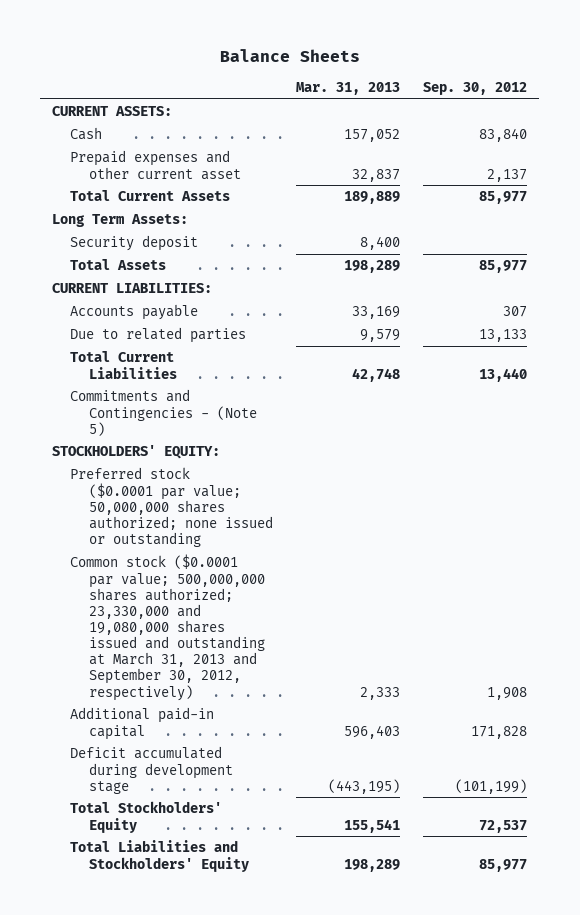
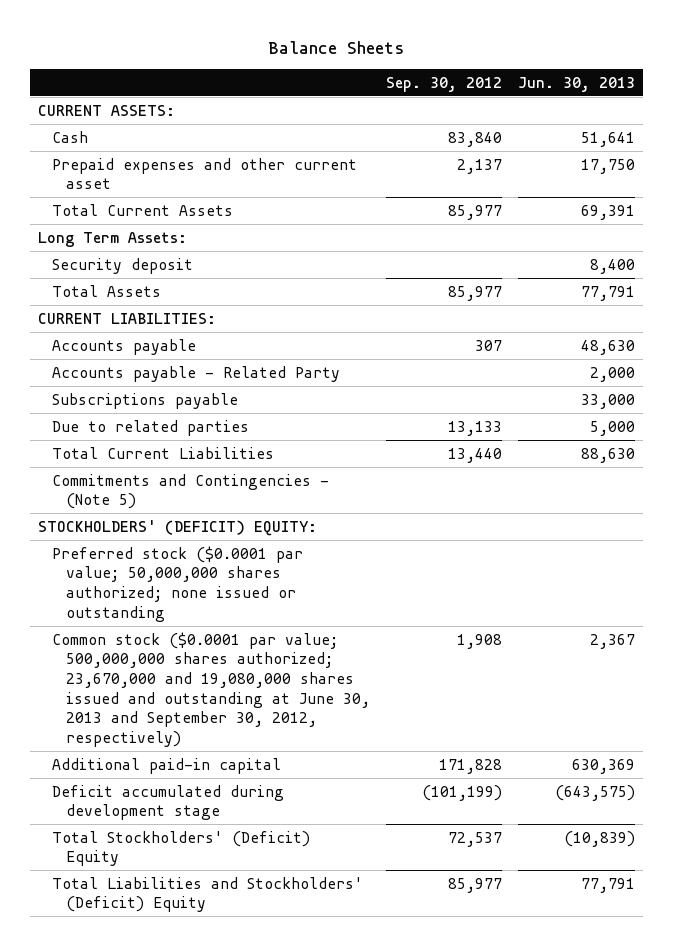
[295,81,400,95] Mar. 31, 2013 -> none
none -> [517,76,635,92] Jun. 30, 2013
none -> [52,365,341,382] Accounts payable - Related Party
none -> [52,392,239,409] Subscriptions payable
[52,445,221,460] STOCKHOLDERS' EQUITY: -> [37,519,317,536] STOCKHOLDERS' (DEFICIT) EQUITY:
[70,554,265,701] Common stock ($0.0001 par value; 500,000,000 shares authorized; 23,330,000 and 19,080,000 shares issued and outstanding at March 31, 2013 and September 30, 2012, respectively) -> [52,631,371,748] Common stock ($0.0001 par value; 500,000,000 shares authorized; 23,670,000 and 19,080,000 shares issued and outstanding at June 30, 2013 and September 30, 2012, respectively)
[70,801,223,833] Total Stockholders' Equity -> [52,830,311,867] Total Stockholders' (Deficit) Equity
[70,840,249,872] Total Liabilities and Stockholders' Equity -> [52,876,364,913] Total Liabilities and Stockholders' (Deficit) Equity

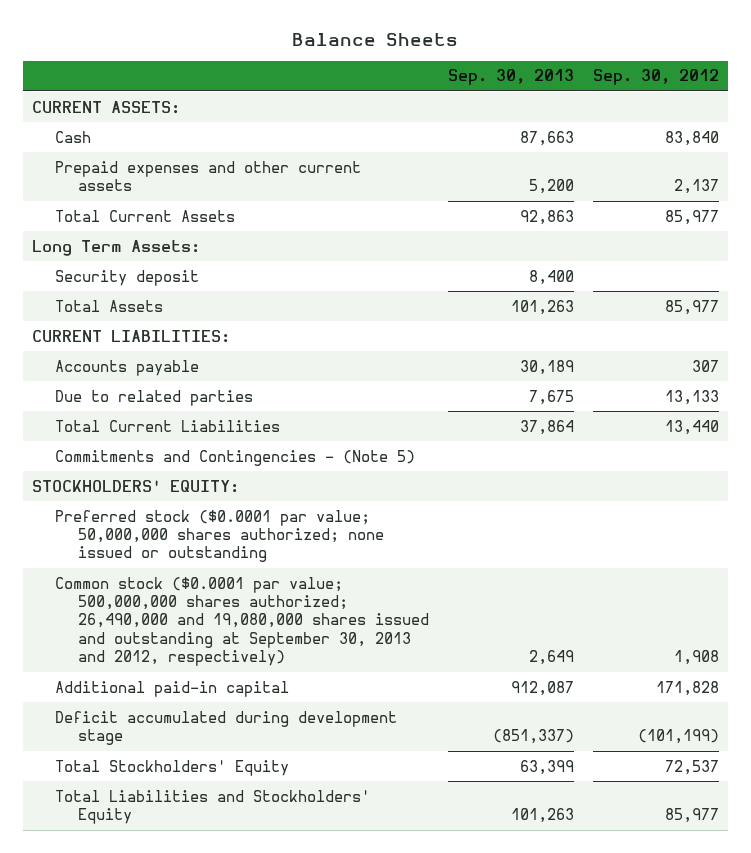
[517,76,635,92] Jun. 30, 2013 -> none
none -> [447,69,574,86] Sep. 30, 2013
[52,157,358,190] Prepaid expenses and other current asset -> [54,160,361,192] Prepaid expenses and other current assets
[52,365,341,382] Accounts payable - Related Party -> none
[52,392,239,409] Subscriptions payable -> none
[37,519,317,536] STOCKHOLDERS' (DEFICIT) EQUITY: -> [32,479,240,493] STOCKHOLDERS' EQUITY:
[52,631,371,748] Common stock ($0.0001 par value; 500,000,000 shares authorized; 23,670,000 and 19,080,000 shares issued and outstanding at June 30, 2013 and September 30, 2012, respectively) -> [54,576,429,667] Common stock ($0.0001 par value; 500,000,000 shares authorized; 26,490,000 and 19,080,000 shares issued and outstanding at September 30, 2013 and 2012, respectively)
[52,830,311,867] Total Stockholders' (Deficit) Equity -> [54,759,289,776] Total Stockholders' Equity
[52,876,364,913] Total Liabilities and Stockholders' (Deficit) Equity -> [54,789,370,825] Total Liabilities and Stockholders' Equity

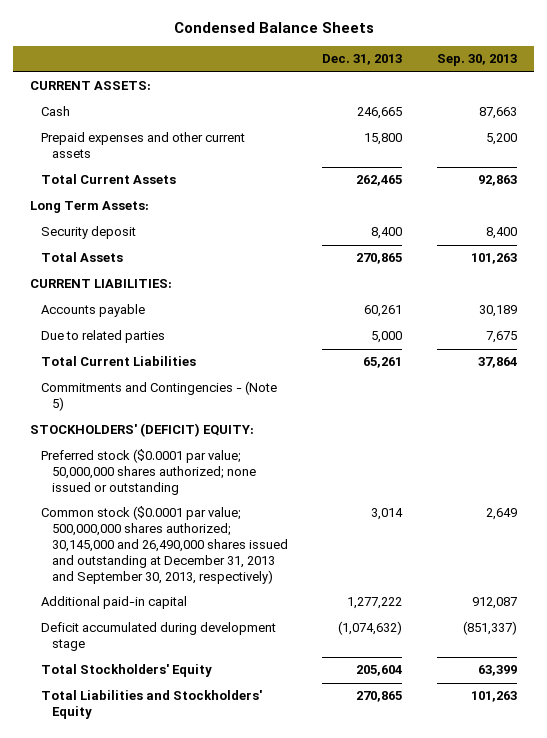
[292,32,459,46] Balance Sheets -> [173,21,374,33] Condensed Balance Sheets
[592,69,719,86] Sep. 30, 2012 -> none
none -> [322,54,403,66] Dec. 31, 2013
[32,479,240,493] STOCKHOLDERS' EQUITY: -> [30,423,255,438] STOCKHOLDERS' (DEFICIT) EQUITY:
[54,576,429,667] Common stock ($0.0001 par value; 500,000,000 shares authorized; 26,490,000 and 19,080,000 shares issued and outstanding at September 30, 2013 and 2012, respectively) -> [40,506,288,584] Common stock ($0.0001 par value; 500,000,000 shares authorized; 30,145,000 and 26,490,000 shares issued and outstanding at December 31, 2013 and September 30, 2013, respectively)

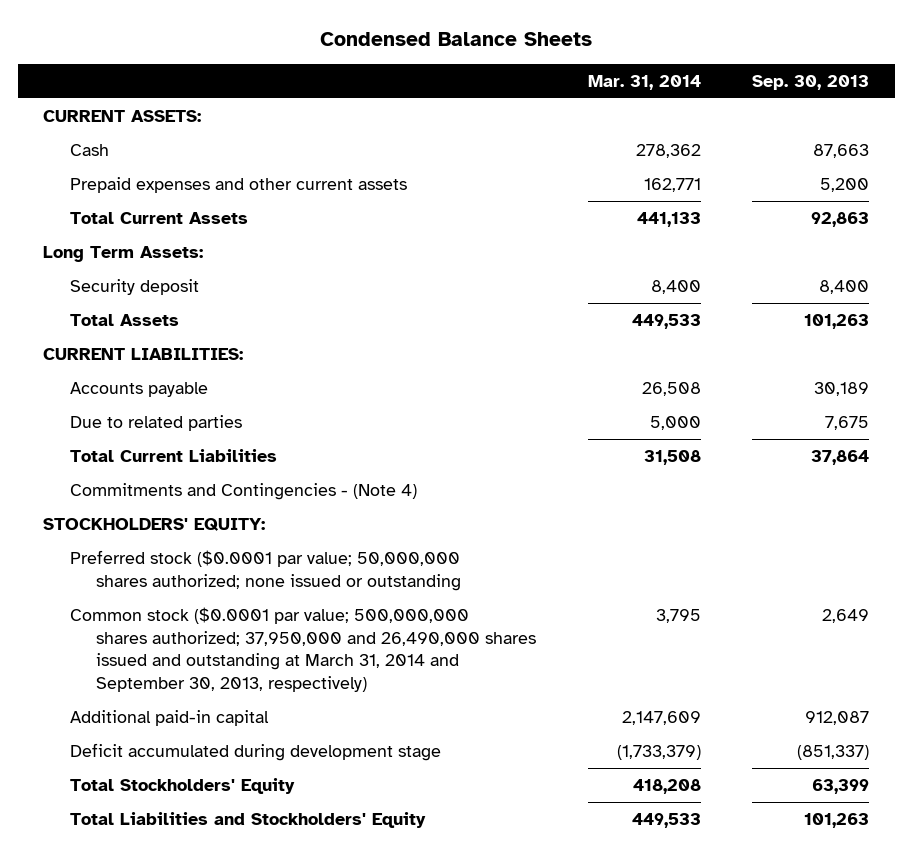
[322,54,403,66] Dec. 31, 2013 -> none
none -> [587,74,701,90] Mar. 31, 2014
[40,381,277,412] Commitments and Contingencies - (Note 5) -> [69,483,417,501] Commitments and Contingencies - (Note 4)
[30,423,255,438] STOCKHOLDERS' (DEFICIT) EQUITY: -> [43,518,266,532] STOCKHOLDERS' EQUITY:
[40,506,288,584] Common stock ($0.0001 par value; 500,000,000 shares authorized; 30,145,000 and 26,490,000 shares issued and outstanding at December 31, 2013 and September 30, 2013, respectively) -> [69,607,537,692] Common stock ($0.0001 par value; 500,000,000 shares authorized; 37,950,000 and 26,490,000 shares issued and outstanding at March 31, 2014 and September 30, 2013, respectively)

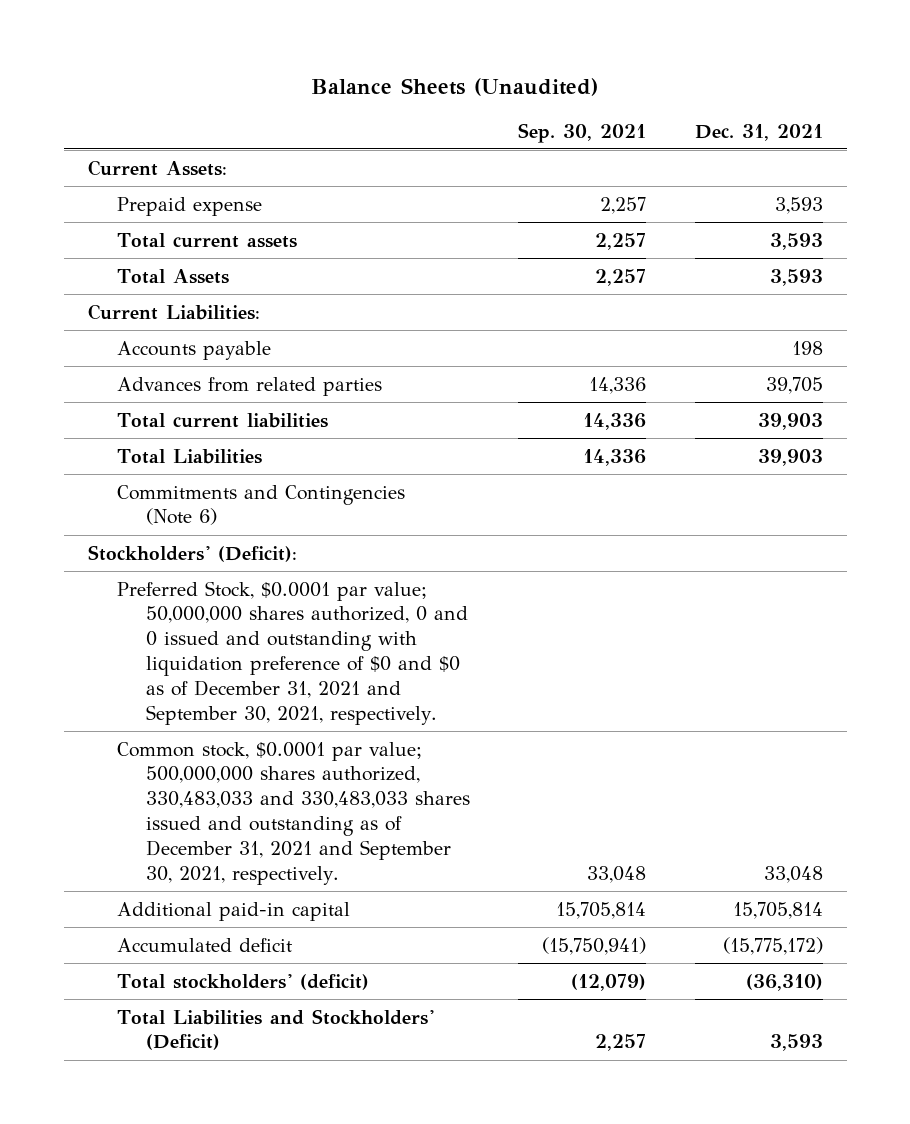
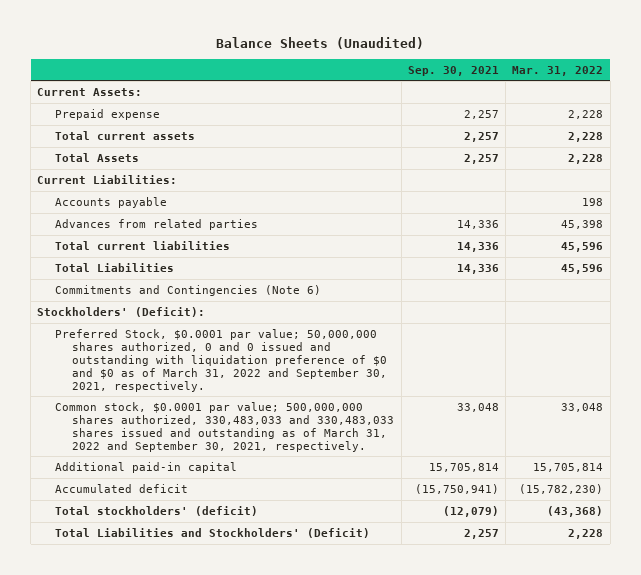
[694,123,823,141] Dec. 31, 2021 -> none
none -> [512,65,604,76] Mar. 31, 2022
[117,580,469,725] Preferred Stock, $0.0001 par value; 50,000,000 shares authorized, 0 and 0 issued and outstanding with liquidation preference of $0 and $0 as of December 31, 2021 and September 30, 2021, respectively. -> [54,328,388,392] Preferred Stock, $0.0001 par value; 50,000,000 shares authorized, 0 and 0 issued and outstanding with liquidation preference of $0 and $0 as of March 31, 2022 and September 30, 2021, respectively.
[117,741,471,885] Common stock, $0.0001 par value; 500,000,000 shares authorized, 330,483,033 and 330,483,033 shares issued and outstanding as of December 31, 2021 and September 30, 2021, respectively. -> [54,401,395,452] Common stock, $0.0001 par value; 500,000,000 shares authorized, 330,483,033 and 330,483,033 shares issued and outstanding as of March 31, 2022 and September 30, 2021, respectively.

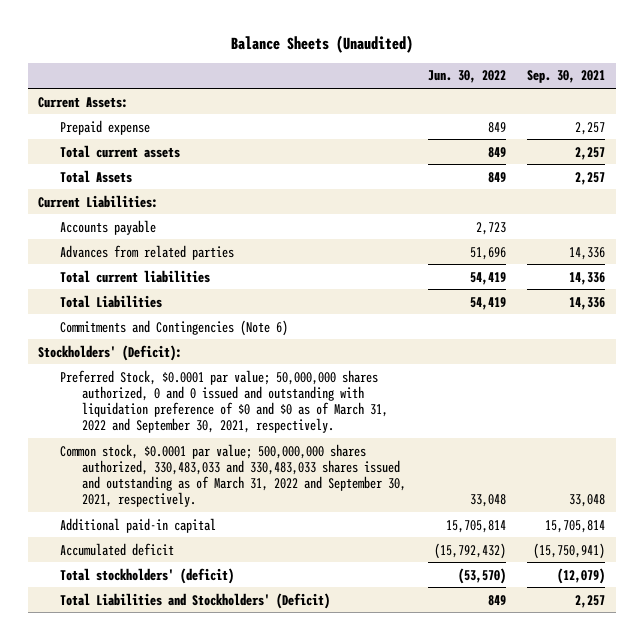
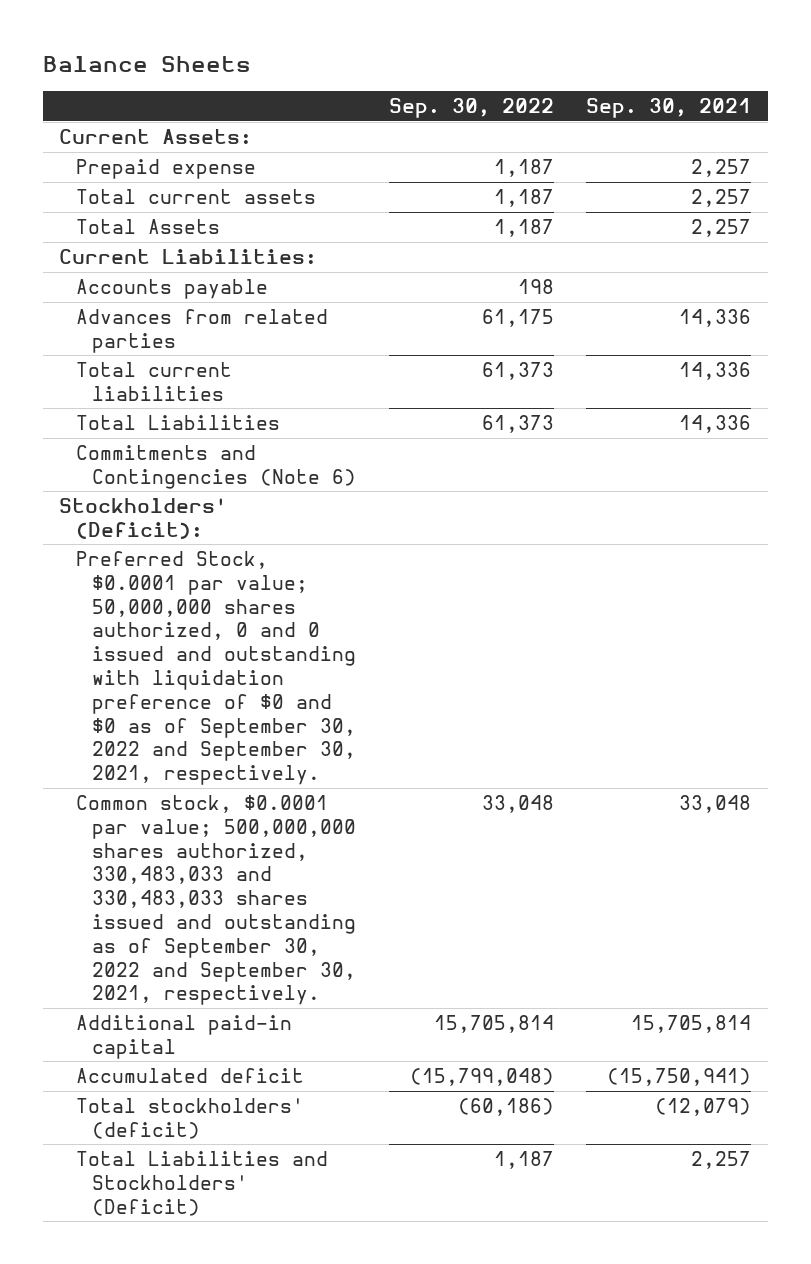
[230,34,413,53] Balance Sheets (Unaudited) -> [43,56,252,73] Balance Sheets
[427,70,506,84] Jun. 30, 2022 -> none
none -> [388,98,554,119] Sep. 30, 2022
[60,369,388,434] Preferred Stock, $0.0001 par value; 50,000,000 shares authorized, 0 and 0 issued and outstanding with liquidation preference of $0 and $0 as of March 31, 2022 and September 30, 2021, respectively. -> [75,550,357,786] Preferred Stock, $0.0001 par value; 50,000,000 shares authorized, 0 and 0 issued and outstanding with liquidation preference of $0 and $0 as of September 30, 2022 and September 30, 2021, respectively.
[60,443,406,508] Common stock, $0.0001 par value; 500,000,000 shares authorized, 330,483,033 and 330,483,033 shares issued and outstanding as of March 31, 2022 and September 30, 2021, respectively. -> [75,794,357,1006] Common stock, $0.0001 par value; 500,000,000 shares authorized, 330,483,033 and 330,483,033 shares issued and outstanding as of September 30, 2022 and September 30, 2021, respectively.

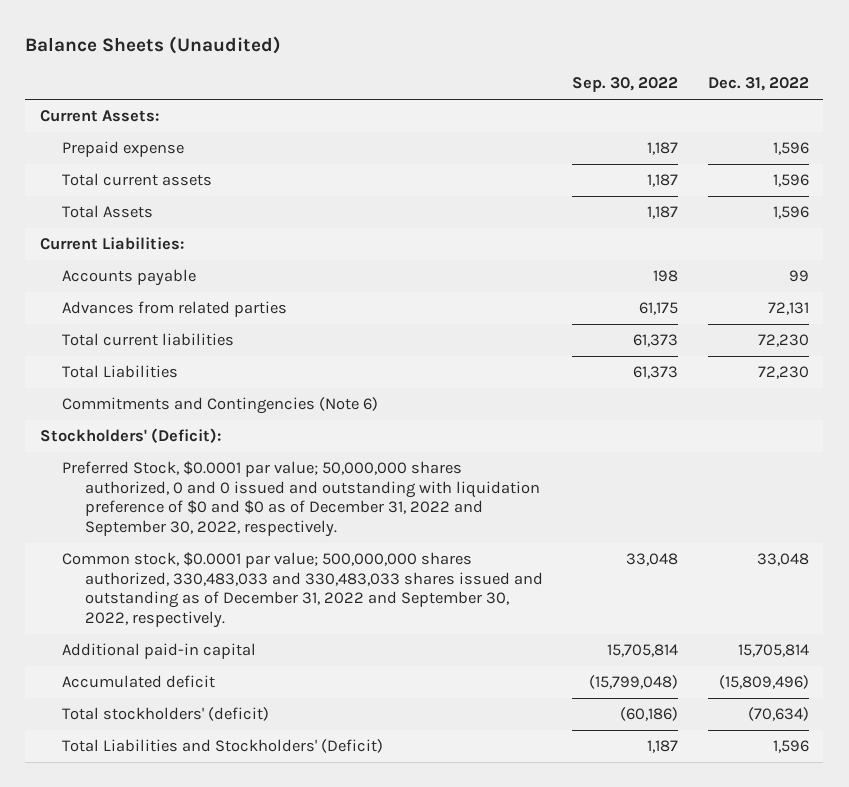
[43,56,252,73] Balance Sheets -> [25,35,282,54] Balance Sheets (Unaudited)
[586,98,752,119] Sep. 30, 2021 -> none
none -> [707,77,809,92] Dec. 31, 2022
[75,550,357,786] Preferred Stock, $0.0001 par value; 50,000,000 shares authorized, 0 and 0 issued and outstanding with liquidation preference of $0 and $0 as of September 30, 2022 and September 30, 2021, respectively. -> [62,461,540,537] Preferred Stock, $0.0001 par value; 50,000,000 shares authorized, 0 and 0 issued and outstanding with liquidation preference of $0 and $0 as of December 31, 2022 and September 30, 2022, respectively.
[75,794,357,1006] Common stock, $0.0001 par value; 500,000,000 shares authorized, 330,483,033 and 330,483,033 shares issued and outstanding as of September 30, 2022 and September 30, 2021, respectively. -> [62,552,543,628] Common stock, $0.0001 par value; 500,000,000 shares authorized, 330,483,033 and 330,483,033 shares issued and outstanding as of December 31, 2022 and September 30, 2022, respectively.

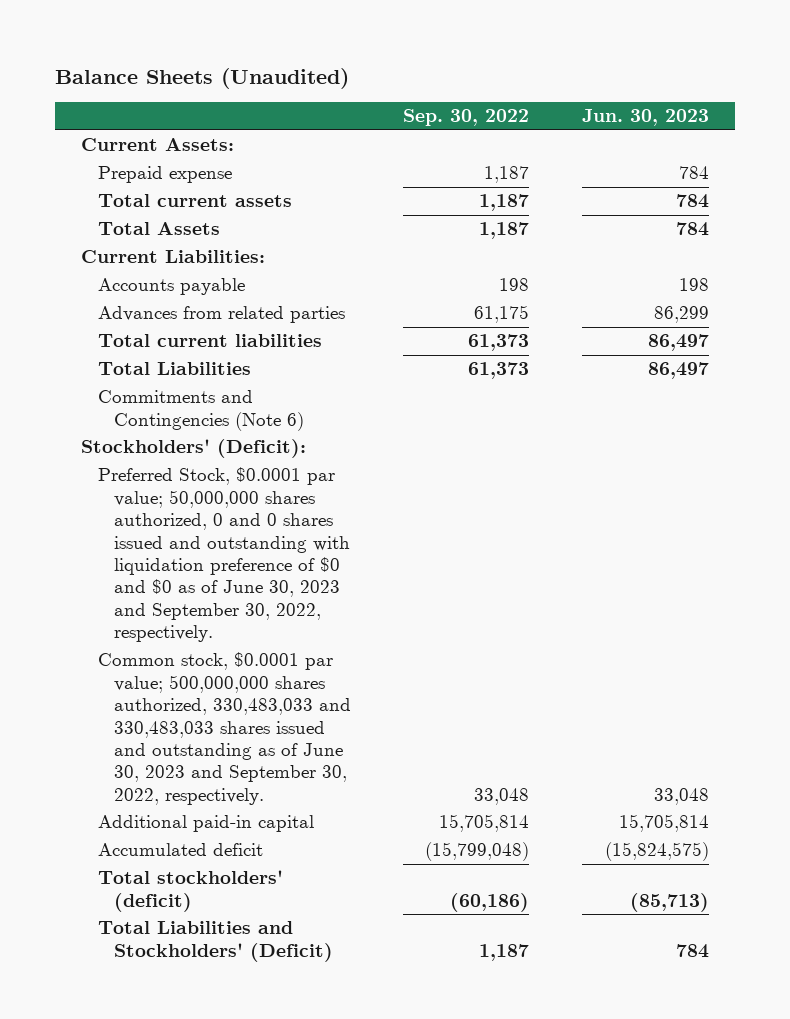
[707,77,809,92] Dec. 31, 2022 -> none
none -> [581,109,709,127] Jun. 30, 2023
[62,461,540,537] Preferred Stock, $0.0001 par value; 50,000,000 shares authorized, 0 and 0 issued and outstanding with liquidation preference of $0 and $0 as of December 31, 2022 and September 30, 2022, respectively. -> [97,467,350,643] Preferred Stock, $0.0001 par value; 50,000,000 shares authorized, 0 and 0 shares issued and outstanding with liquidation preference of $0 and $0 as of June 30, 2023 and September 30, 2022, respectively.
[62,552,543,628] Common stock, $0.0001 par value; 500,000,000 shares authorized, 330,483,033 and 330,483,033 shares issued and outstanding as of December 31, 2022 and September 30, 2022, respectively. -> [97,652,351,805] Common stock, $0.0001 par value; 500,000,000 shares authorized, 330,483,033 and 330,483,033 shares issued and outstanding as of June 30, 2023 and September 30, 2022, respectively.

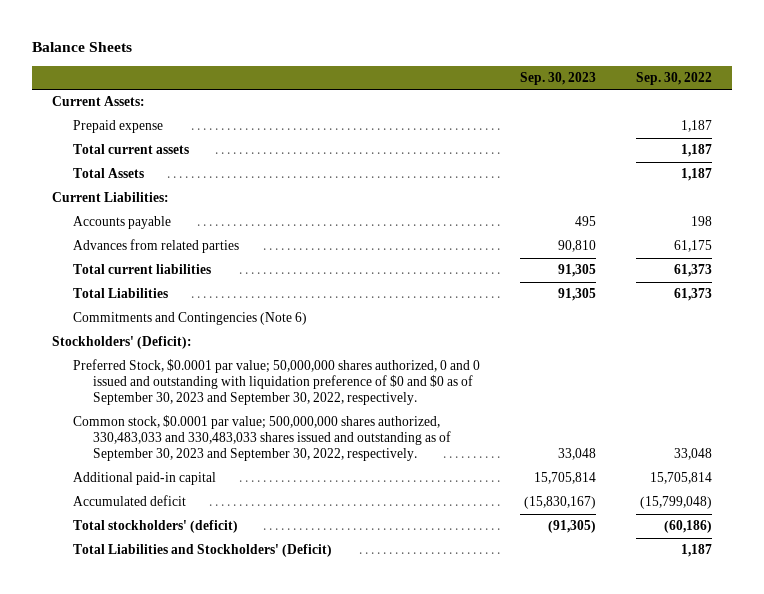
[55,67,350,89] Balance Sheets (Unaudited) -> [31,42,132,53] Balance Sheets
[581,109,709,127] Jun. 30, 2023 -> none
none -> [519,72,596,86] Sep. 30, 2023
[97,467,350,643] Preferred Stock, $0.0001 par value; 50,000,000 shares authorized, 0 and 0 shares issued and outstanding with liquidation preference of $0 and $0 as of June 30, 2023 and September 30, 2022, respectively. -> [72,359,480,406] Preferred Stock, $0.0001 par value; 50,000,000 shares authorized, 0 and 0 issued and outstanding with liquidation preference of $0 and $0 as of September 30, 2023 and September 30, 2022, respectively.
[97,652,351,805] Common stock, $0.0001 par value; 500,000,000 shares authorized, 330,483,033 and 330,483,033 shares issued and outstanding as of June 30, 2023 and September 30, 2022, respectively. -> [72,415,452,462] Common stock, $0.0001 par value; 500,000,000 shares authorized, 330,483,033 and 330,483,033 shares issued and outstanding as of September 30, 2023 and September 30, 2022, respectively.

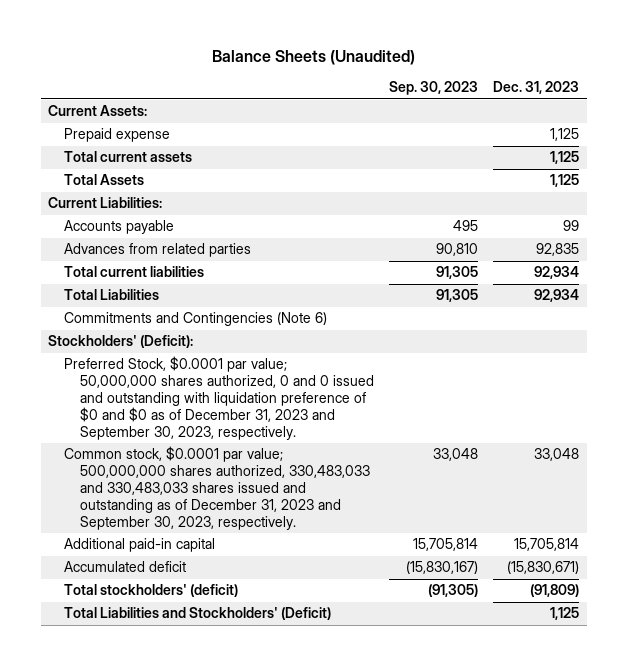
[31,42,132,53] Balance Sheets -> [211,50,415,66] Balance Sheets (Unaudited)
[635,72,712,86] Sep. 30, 2022 -> none
none -> [493,81,580,95] Dec. 31, 2023
[72,359,480,406] Preferred Stock, $0.0001 par value; 50,000,000 shares authorized, 0 and 0 issued and outstanding with liquidation preference of $0 and $0 as of September 30, 2023 and September 30, 2022, respectively. -> [64,356,374,440] Preferred Stock, $0.0001 par value; 50,000,000 shares authorized, 0 and 0 issued and outstanding with liquidation preference of $0 and $0 as of December 31, 2023 and September 30, 2023, respectively.
[72,415,452,462] Common stock, $0.0001 par value; 500,000,000 shares authorized, 330,483,033 and 330,483,033 shares issued and outstanding as of September 30, 2023 and September 30, 2022, respectively. -> [64,446,370,530] Common stock, $0.0001 par value; 500,000,000 shares authorized, 330,483,033 and 330,483,033 shares issued and outstanding as of December 31, 2023 and September 30, 2023, respectively.

